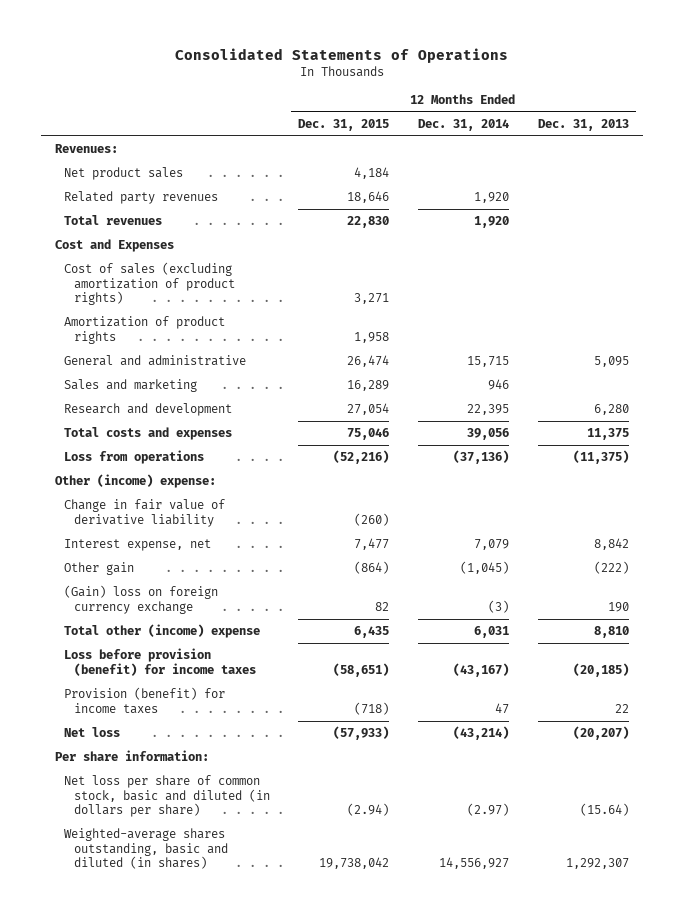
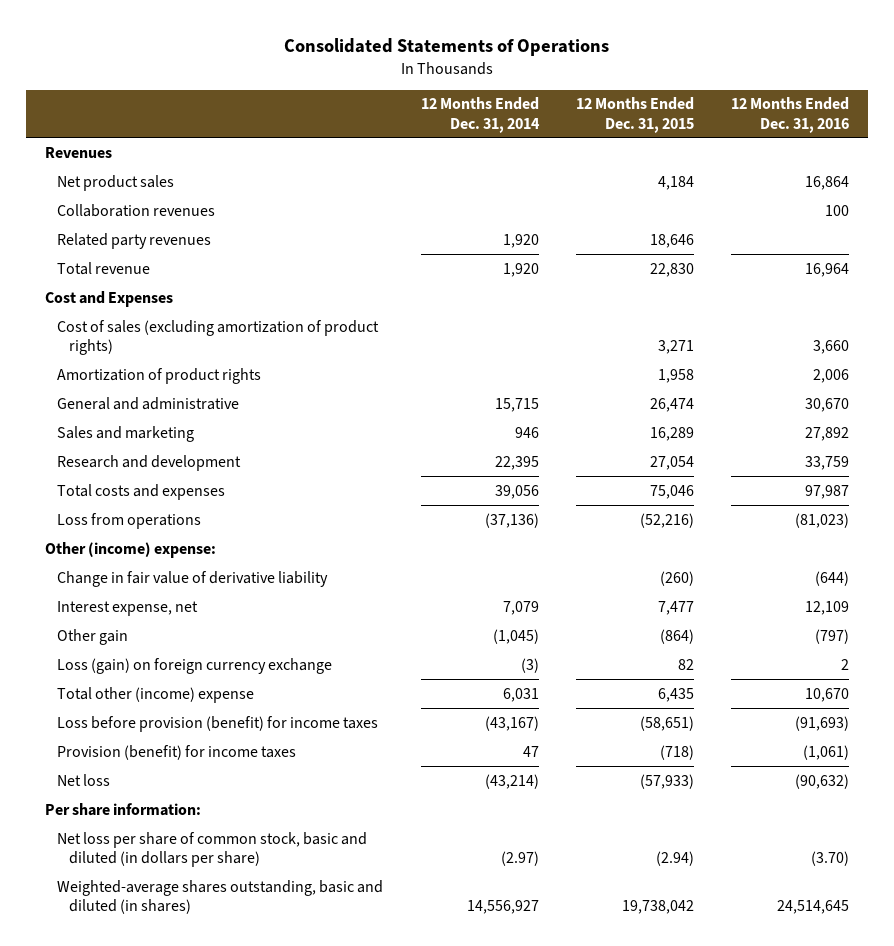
[537,119,629,132] Dec. 31, 2013 -> none
none -> [731,97,850,133] 12 Months Ended Dec. 31, 2016
[55,144,119,154] Revenues: -> [45,146,113,158] Revenues
none -> [57,203,216,217] Collaboration revenues
[64,215,163,226] Total revenues -> [57,261,151,275] Total revenue
[64,585,219,614] (Gain) loss on foreign currency exchange -> [57,657,333,674] Loss (gain) on foreign currency exchange

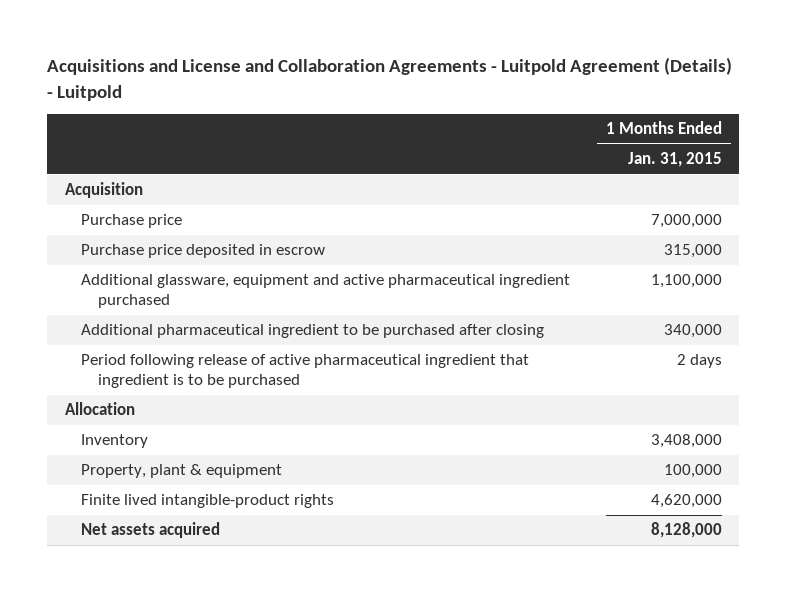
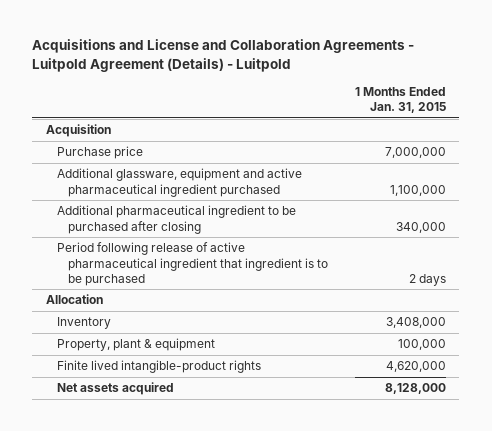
[81,244,326,259] Purchase price deposited in escrow -> none

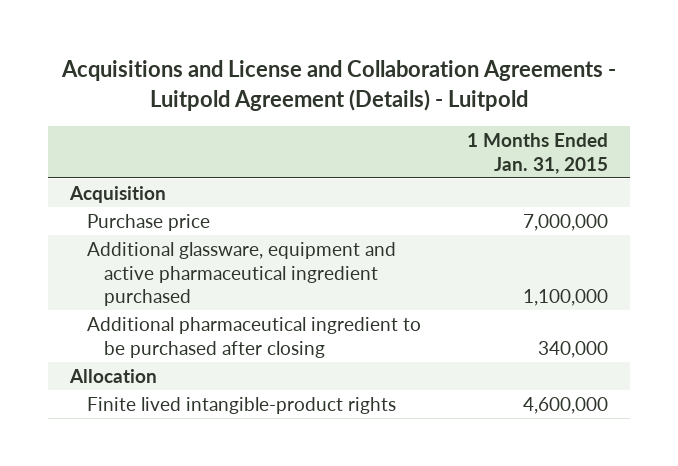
[56,242,328,286] Period following release of active pharmaceutical ingredient that ingredient is to be purchased -> none
[56,317,111,330] Inventory -> none
[56,338,215,352] Property, plant & equipment -> none
[56,382,174,396] Net assets acquired -> none
[385,361,446,373] 4,620,000 -> [522,396,608,414] 4,600,000

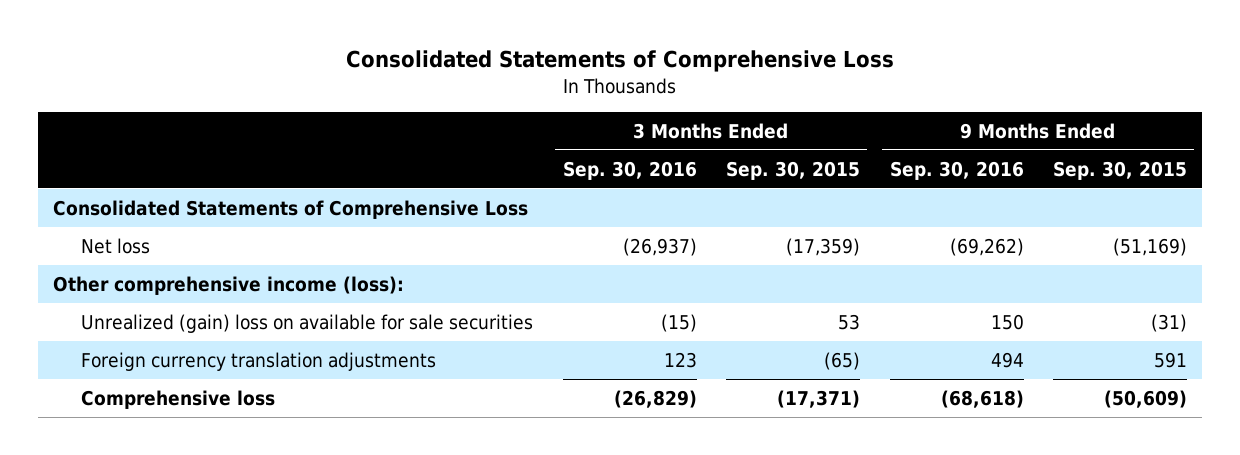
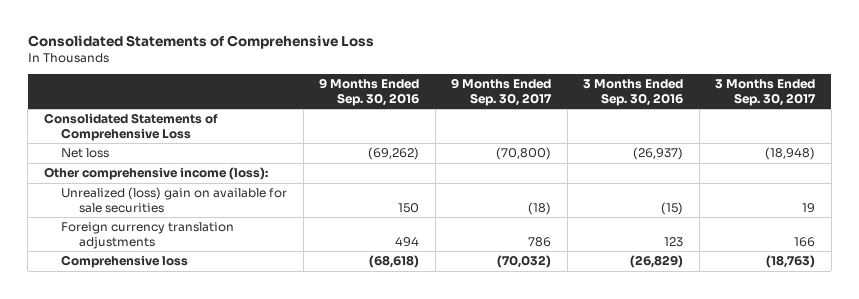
[726,160,861,180] Sep. 30, 2015 -> none
[1052,160,1187,180] Sep. 30, 2015 -> none
none -> [451,78,553,106] 9 Months Ended Sep. 30, 2017
none -> [715,79,817,106] 3 Months Ended Sep. 30, 2017
[81,313,534,333] Unrealized (gain) loss on available for sale securities -> [61,187,288,213] Unrealized (loss) gain on available for sale securities

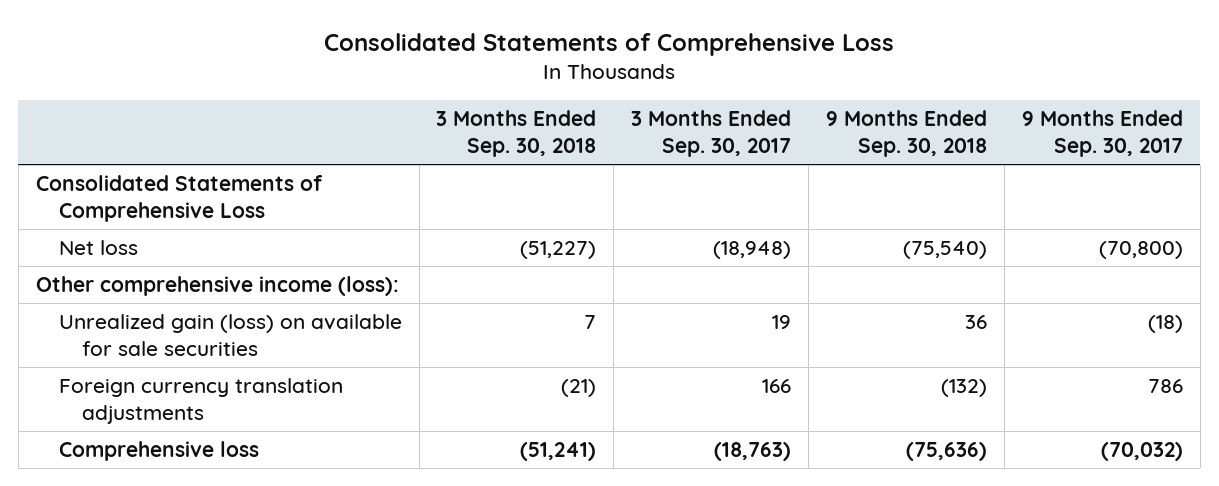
[319,78,420,106] 9 Months Ended Sep. 30, 2016 -> none
[583,79,684,106] 3 Months Ended Sep. 30, 2016 -> none
none -> [436,110,597,158] 3 Months Ended Sep. 30, 2018
none -> [826,110,988,158] 9 Months Ended Sep. 30, 2018
[61,187,288,213] Unrealized (loss) gain on available for sale securities -> [58,313,402,356] Unrealized gain (loss) on available for sale securities

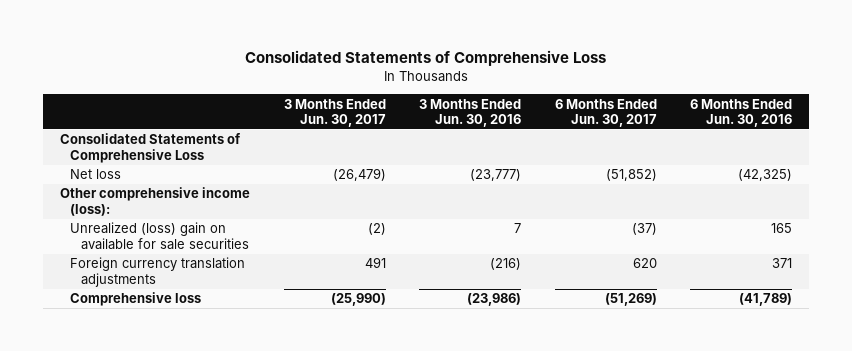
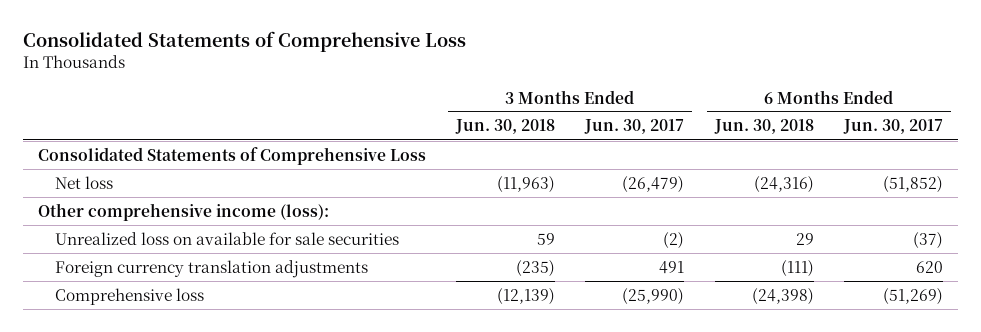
[419,98,522,127] 3 Months Ended Jun. 30, 2016 -> none
[690,98,793,127] 6 Months Ended Jun. 30, 2016 -> none
none -> [455,119,556,135] Jun. 30, 2018
none -> [713,119,814,135] Jun. 30, 2018
[70,222,249,250] Unrealized (loss) gain on available for sale securities -> [54,231,399,245] Unrealized loss on available for sale securities

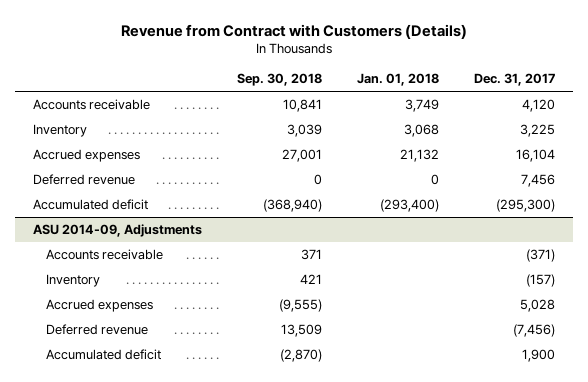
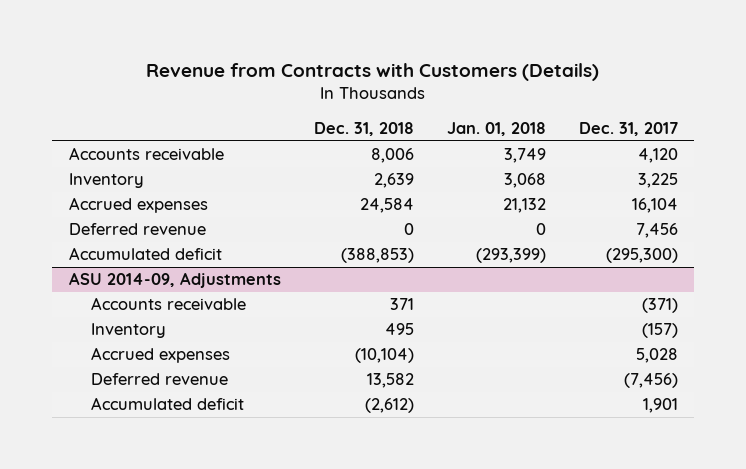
[120,23,467,39] Revenue from Contract with Customers (Details) -> [146,63,600,82] Revenue from Contracts with Customers (Details)
[236,73,322,87] Sep. 30, 2018 -> none
none -> [313,121,414,136] Dec. 31, 2018
[380,199,440,213] (293,400) -> [475,248,546,264] (293,399)
[522,349,556,363] 1,900 -> [642,398,678,414] 1,901

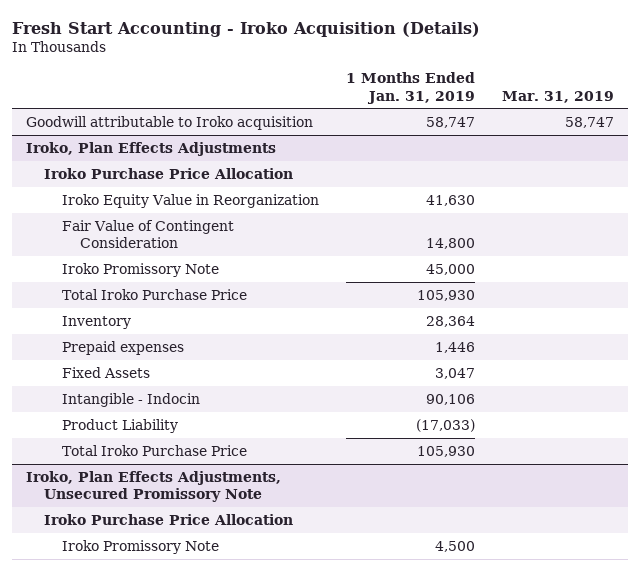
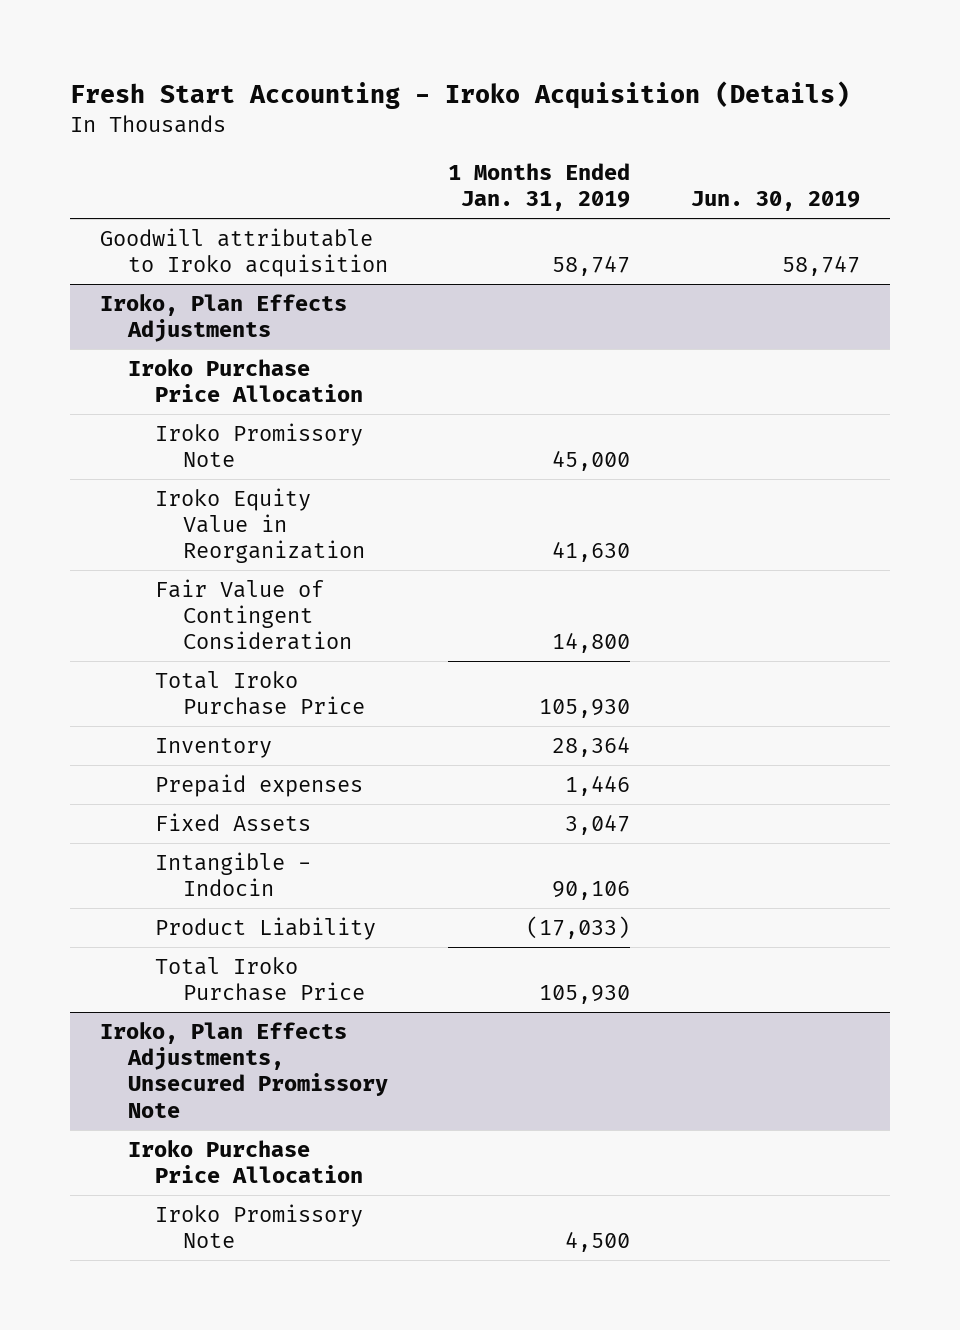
[502,90,615,103] Mar. 31, 2019 -> none
none -> [690,191,860,212] Jun. 30, 2019
[61,262,219,277] Iroko Promissory Note -> [155,422,364,468] Iroko Promissory Note

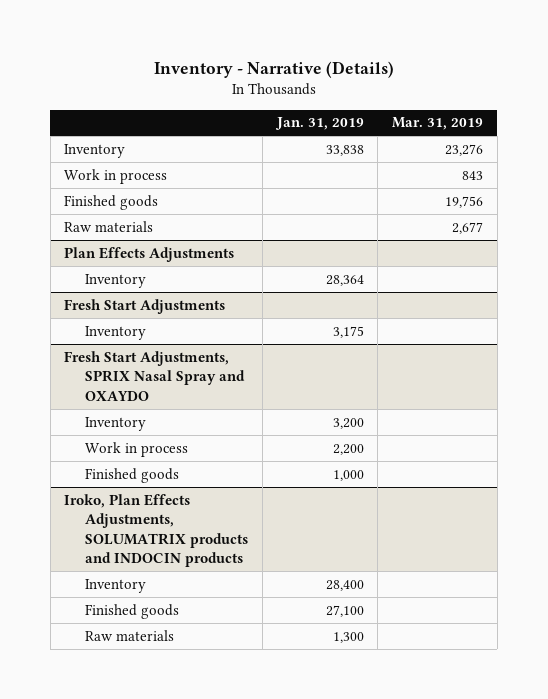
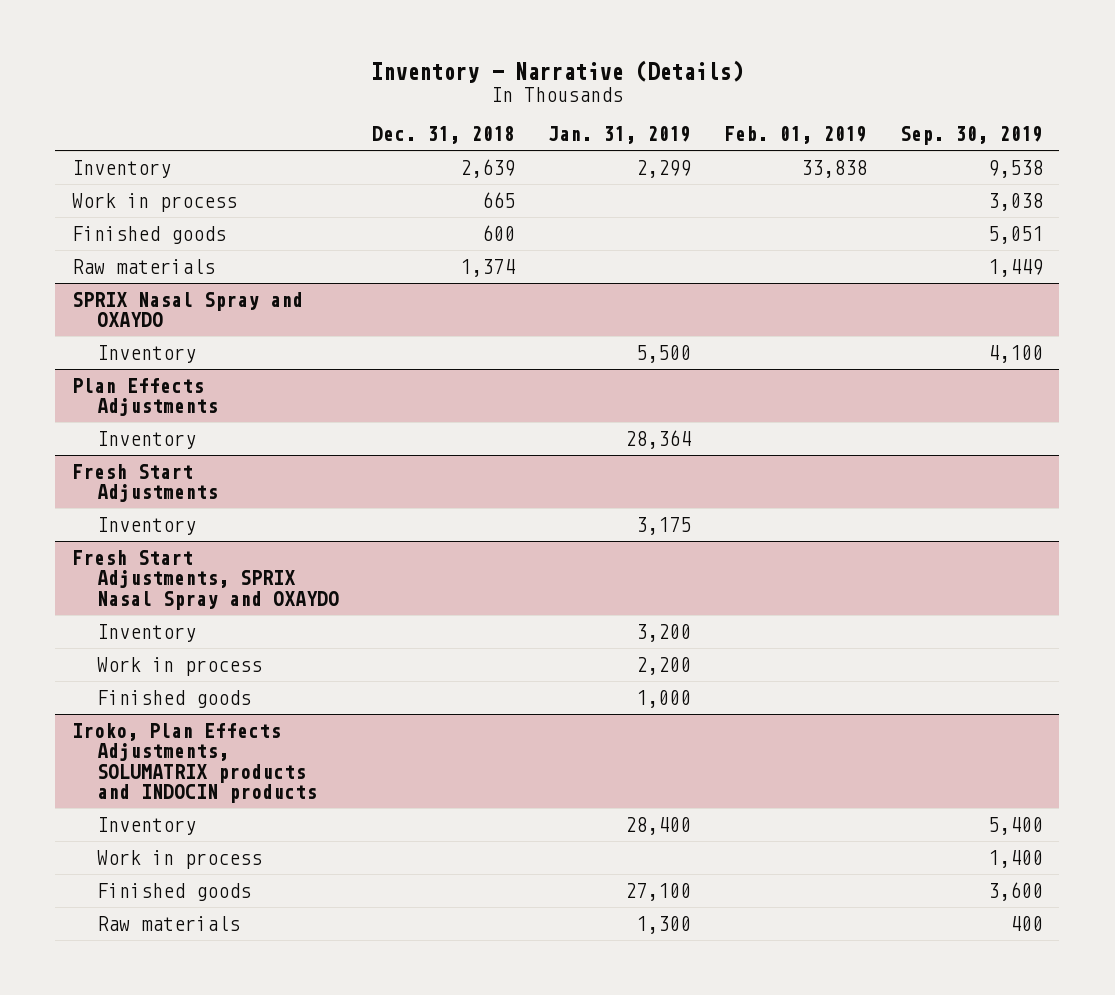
[392,117,484,131] Mar. 31, 2019 -> none
none -> [371,126,515,145] Dec. 31, 2018
none -> [723,126,867,145] Feb. 01, 2019
none -> [899,126,1043,146] Sep. 30, 2019
[325,144,364,156] 33,838 -> [635,159,691,178] 2,299
none -> [71,291,303,328] SPRIX Nasal Spray and OXAYDO
none -> [96,344,196,363] Inventory
none -> [96,849,262,869] Work in process

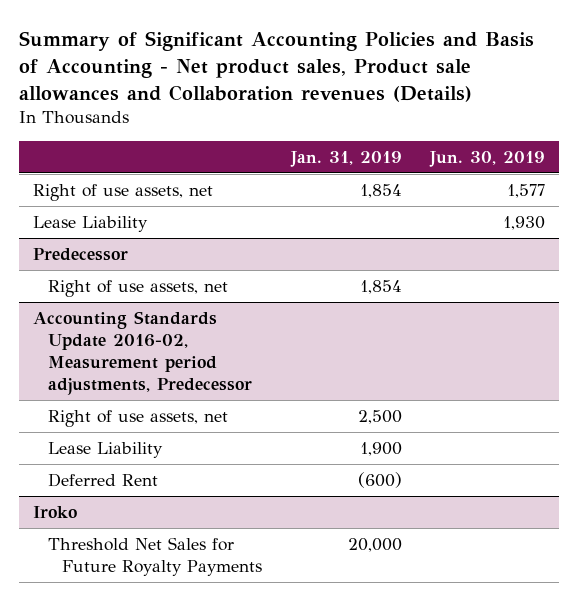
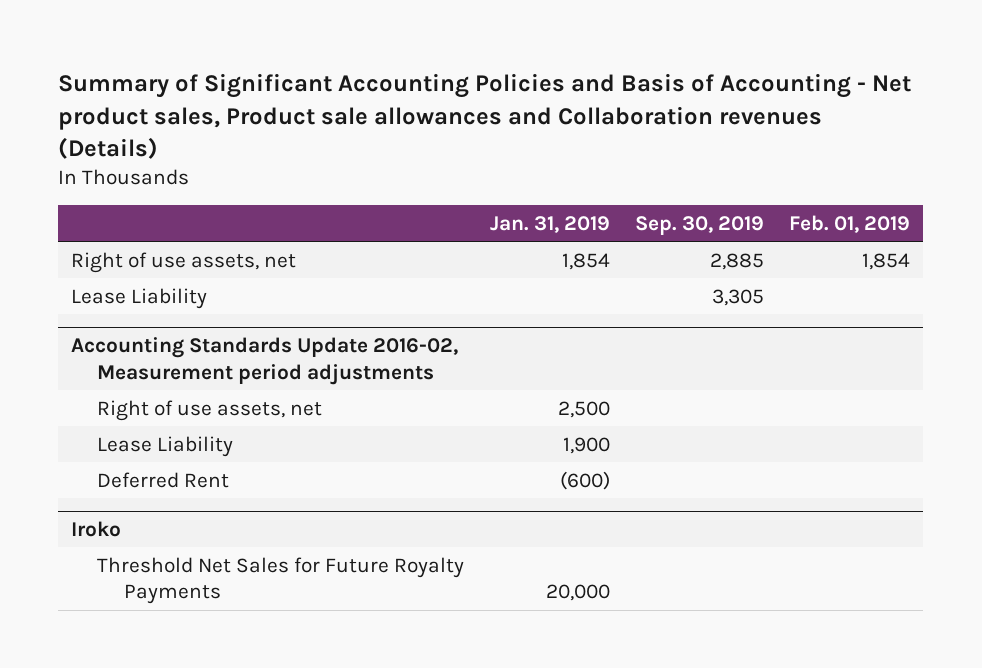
[428,150,545,167] Jun. 30, 2019 -> none
none -> [635,215,765,235] Sep. 30, 2019
none -> [789,214,911,233] Feb. 01, 2019
[33,248,129,262] Predecessor -> none
[47,280,228,298] Right of use assets, net -> none
[33,311,252,395] Accounting Standards Update 2016-02, Measurement period adjustments, Predecessor -> [71,337,459,385] Accounting Standards Update 2016-02, Measurement period adjustments

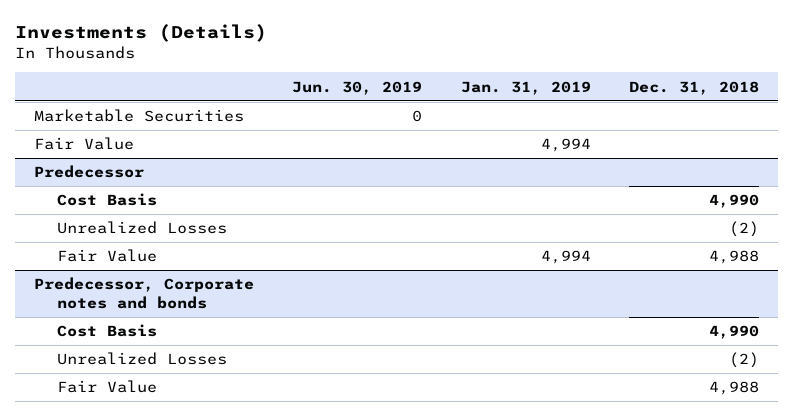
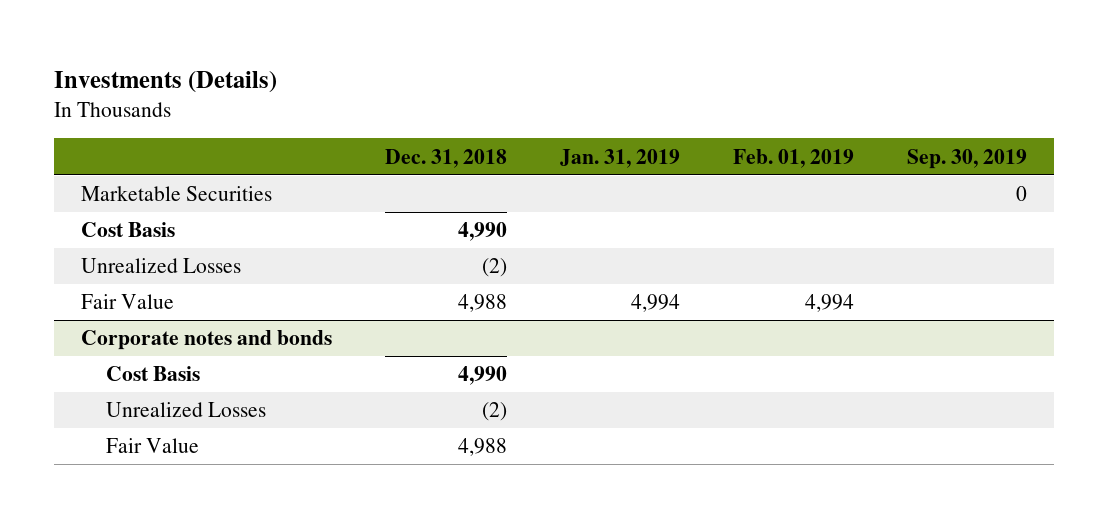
[292,80,423,95] Jun. 30, 2019 -> none
none -> [733,148,855,168] Feb. 01, 2019
none -> [907,148,1028,169] Sep. 30, 2019
[34,137,135,151] Fair Value -> none
[34,165,145,179] Predecessor -> none
[34,277,255,310] Predecessor, Corporate notes and bonds -> [81,330,333,351] Corporate notes and bonds

